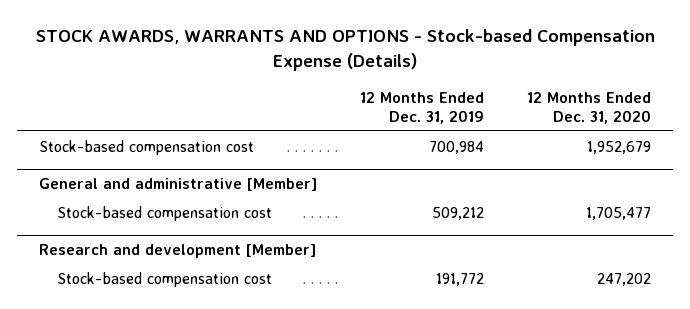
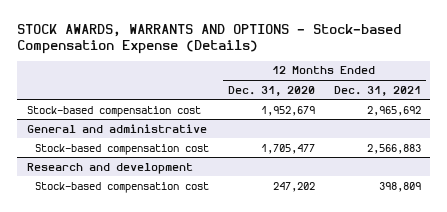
[359,91,484,124] 12 Months Ended Dec. 31, 2019 -> none
none -> [333,85,421,96] Dec. 31, 2021
[38,178,317,192] General and administrative [Member] -> [26,123,207,133] General and administrative
[38,244,316,259] Research and development [Member] -> [26,162,193,174] Research and development

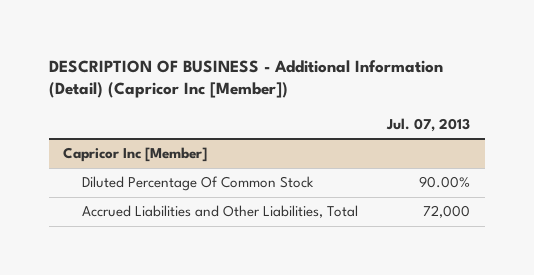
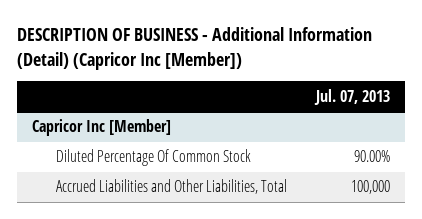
[423,205,471,219] 72,000 -> [351,180,391,195] 100,000

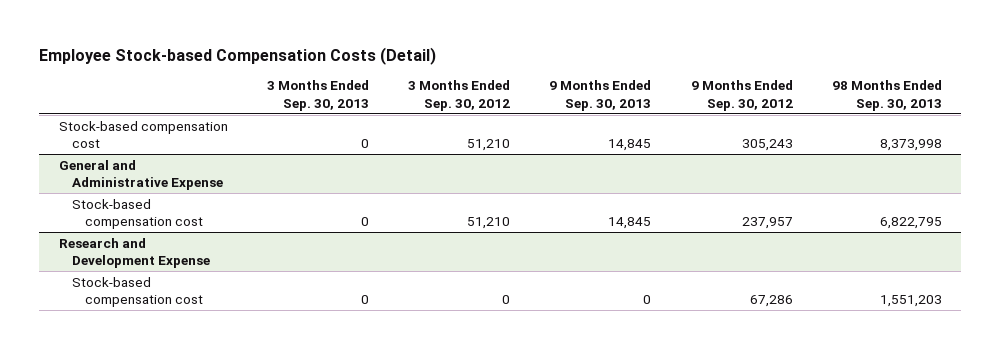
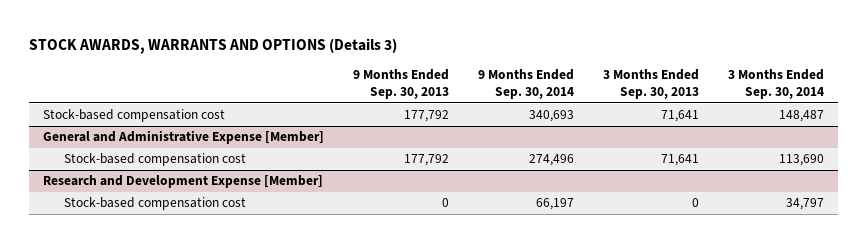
[39,46,437,65] Employee Stock-based Compensation Costs (Detail) -> [28,38,397,55] STOCK AWARDS, WARRANTS AND OPTIONS (Details 3)
[408,80,511,111] 3 Months Ended Sep. 30, 2012 -> none
[690,80,793,111] 9 Months Ended Sep. 30, 2012 -> none
[831,80,942,111] 98 Months Ended Sep. 30, 2013 -> none
none -> [478,69,575,100] 9 Months Ended Sep. 30, 2014
none -> [727,69,824,100] 3 Months Ended Sep. 30, 2014
[361,139,370,149] 0 -> [660,110,699,123] 71,641
[608,139,652,152] 14,845 -> [404,110,450,123] 177,792
[58,159,224,191] General and Administrative Expense -> [43,130,325,145] General and Administrative Expense [Member]
[361,217,370,227] 0 -> [660,154,699,167] 71,641
[608,217,652,230] 14,845 -> [404,154,450,167] 177,792
[58,237,211,269] Research and Development Expense -> [43,175,324,189] Research and Development Expense [Member]

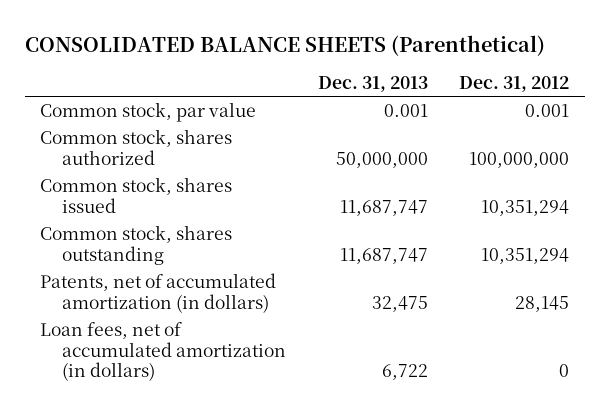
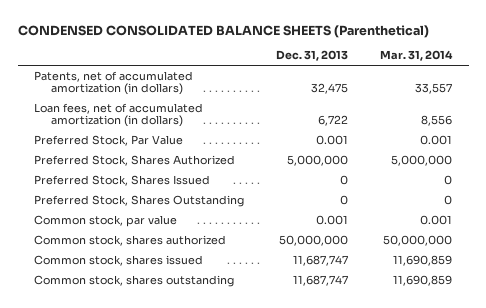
[24,34,545,56] CONSOLIDATED BALANCE SHEETS (Parenthetical) -> [17,24,429,38] CONDENSED CONSOLIDATED BALANCE SHEETS (Parenthetical)
[459,76,570,93] Dec. 31, 2012 -> none
none -> [380,50,454,62] Mar. 31, 2014
[40,272,277,313] Patents, net of accumulated amortization (in dollars) -> [33,70,193,96] Patents, net of accumulated amortization (in dollars)
[40,321,287,382] Loan fees, net of accumulated amortization (in dollars) -> [33,102,203,128] Loan fees, net of accumulated amortization (in dollars)
none -> [33,134,183,146] Preferred Stock, Par Value
none -> [33,154,235,166] Preferred Stock, Shares Authorized
none -> [33,174,210,186] Preferred Stock, Shares Issued
none -> [33,194,244,207] Preferred Stock, Shares Outstanding

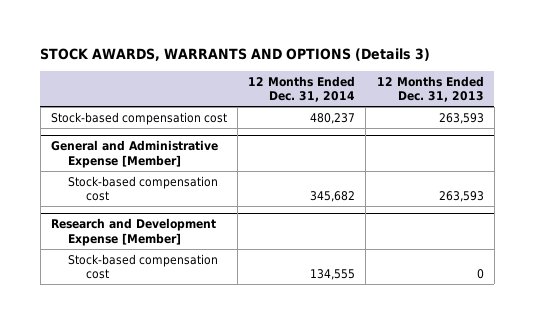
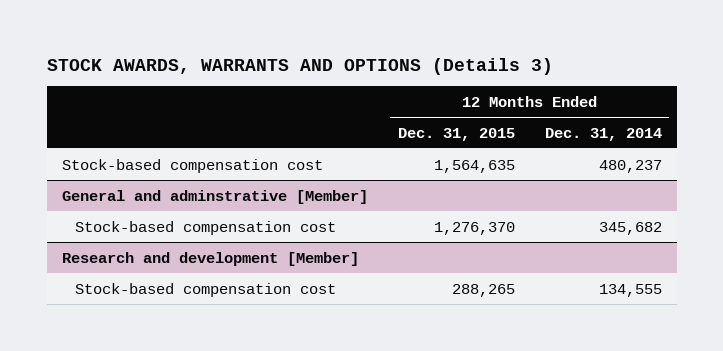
[376,75,484,103] 12 Months Ended Dec. 31, 2013 -> none
none -> [397,127,515,141] Dec. 31, 2015
[50,140,218,168] General and Administrative Expense [Member] -> [61,189,368,204] General and adminstrative [Member]
[50,218,216,246] Research and Development Expense [Member] -> [61,251,359,266] Research and development [Member]

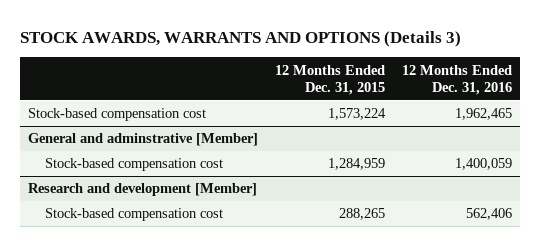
[544,127,662,141] Dec. 31, 2014 -> none
none -> [401,64,512,95] 12 Months Ended Dec. 31, 2016
[433,159,515,173] 1,564,635 -> [328,108,387,121] 1,573,224
[433,221,515,235] 1,276,370 -> [328,158,386,171] 1,284,959

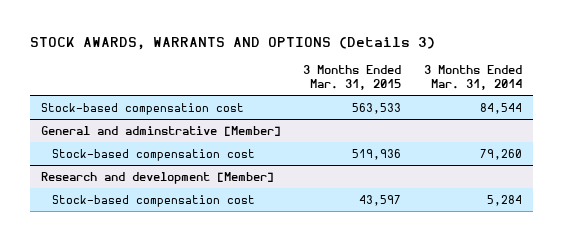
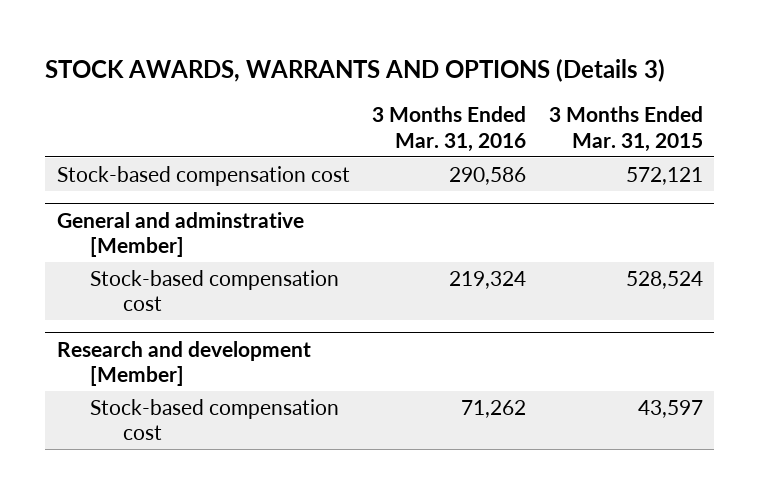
[423,64,522,90] 3 Months Ended Mar. 31, 2014 -> none
none -> [372,106,527,152] 3 Months Ended Mar. 31, 2016
[352,102,402,114] 563,533 -> [625,167,703,186] 572,121
[352,148,402,160] 519,936 -> [625,271,703,290] 528,524

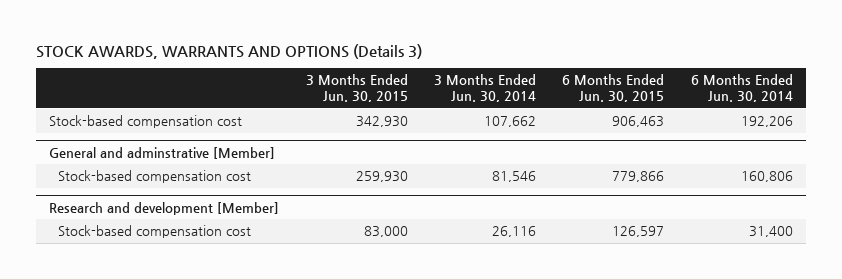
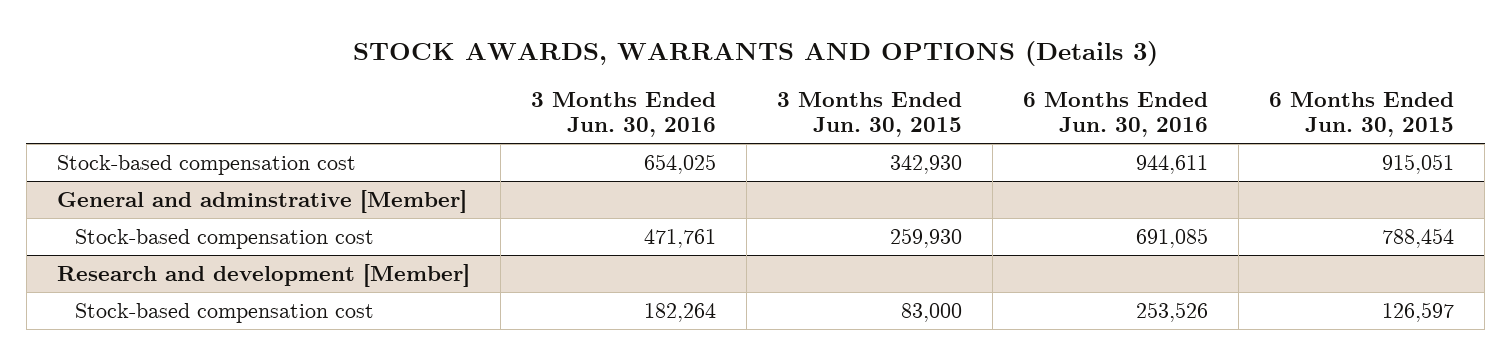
[433,74,536,103] 3 Months Ended Jun. 30, 2014 -> none
[690,74,793,103] 6 Months Ended Jun. 30, 2014 -> none
none -> [530,92,716,138] 3 Months Ended Jun. 30, 2016
none -> [1023,92,1209,138] 6 Months Ended Jun. 30, 2016
[612,116,665,128] 906,463 -> [1382,153,1455,174] 915,051
[612,171,665,183] 779,866 -> [1382,227,1455,248] 788,454

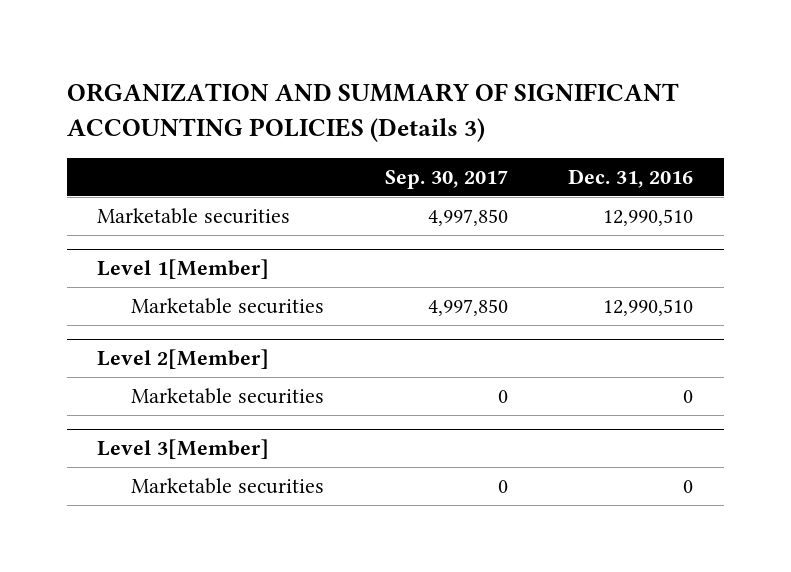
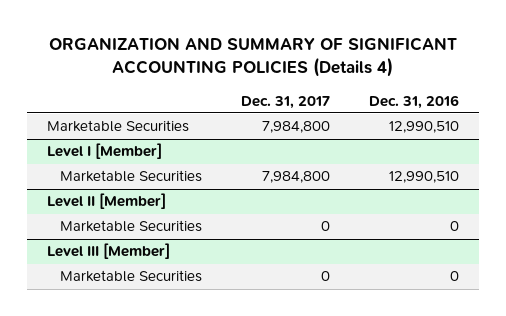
[66,83,679,142] ORGANIZATION AND SUMMARY OF SIGNIFICANT ACCOUNTING POLICIES (Details 3) -> [48,37,457,78] ORGANIZATION AND SUMMARY OF SIGNIFICANT ACCOUNTING POLICIES (Details 4)
[384,170,508,190] Sep. 30, 2017 -> none
none -> [241,95,331,109] Dec. 31, 2017
[97,208,291,225] Marketable securities -> [46,120,189,133] Marketable Securities
[97,259,270,280] Level 1[Member] -> [46,143,162,160] Level I [Member]
[131,298,325,315] Marketable securities -> [59,170,202,183] Marketable Securities
[97,349,270,370] Level 2[Member] -> [46,193,166,210] Level II [Member]
[131,388,325,405] Marketable securities -> [59,220,202,233] Marketable Securities
[97,439,270,460] Level 3[Member] -> [46,243,170,260] Level III [Member]
[131,478,325,495] Marketable securities -> [59,270,202,283] Marketable Securities

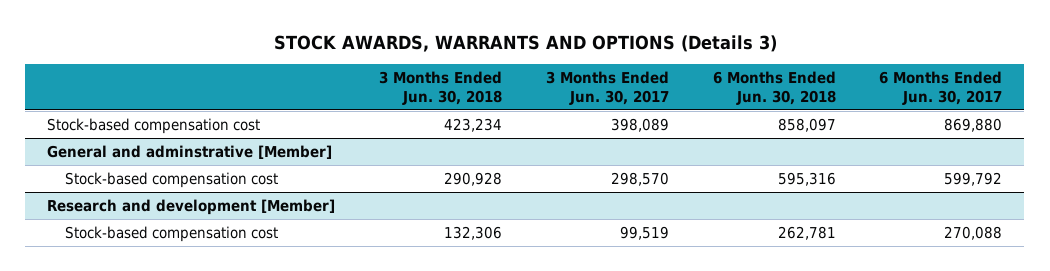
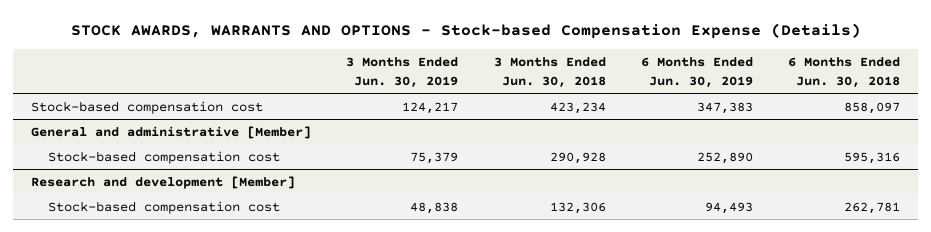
[273,34,777,52] STOCK AWARDS, WARRANTS AND OPTIONS (Details 3) -> [70,23,861,40] STOCK AWARDS, WARRANTS AND OPTIONS - Stock-based Compensation Expense (Details)
[545,71,669,106] 3 Months Ended Jun. 30, 2017 -> none
[879,71,1003,106] 6 Months Ended Jun. 30, 2017 -> none
none -> [346,57,459,88] 3 Months Ended Jun. 30, 2019
none -> [640,57,753,88] 6 Months Ended Jun. 30, 2019
[47,144,333,159] General and adminstrative [Member] -> [30,125,311,139] General and administrative [Member]

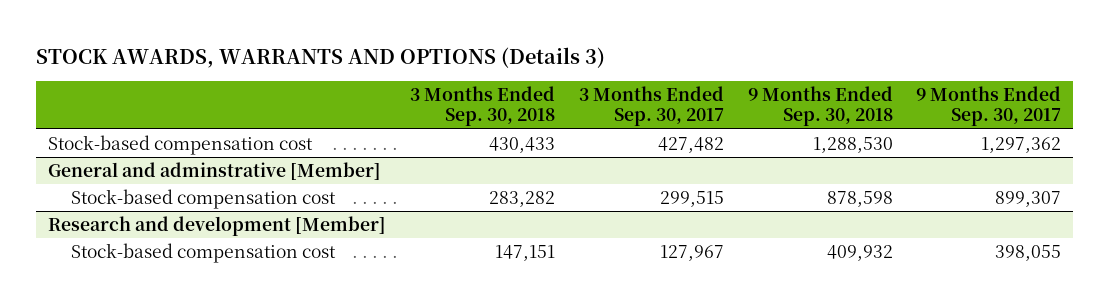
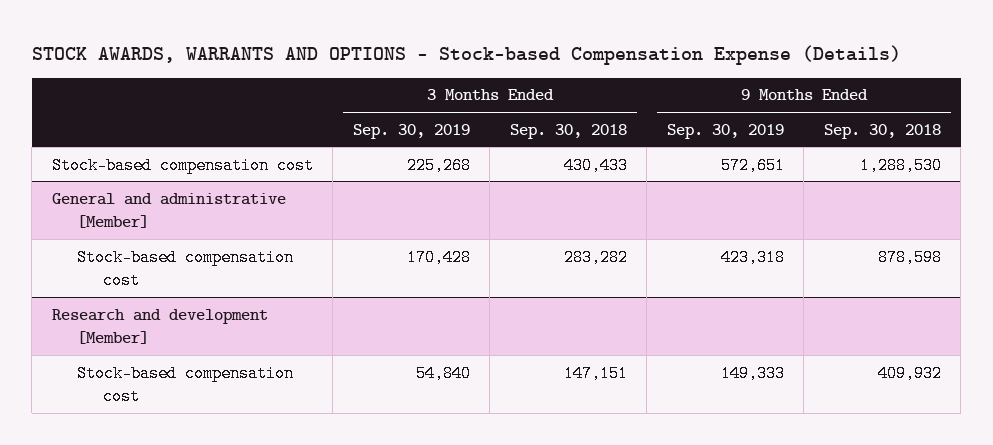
[36,46,606,68] STOCK AWARDS, WARRANTS AND OPTIONS (Details 3) -> [31,44,901,65] STOCK AWARDS, WARRANTS AND OPTIONS - Stock-based Compensation Expense (Details)
[578,86,724,127] 3 Months Ended Sep. 30, 2017 -> none
[916,86,1062,127] 9 Months Ended Sep. 30, 2017 -> none
none -> [352,123,470,139] Sep. 30, 2019
none -> [666,123,784,139] Sep. 30, 2019
[48,162,382,181] General and adminstrative [Member] -> [51,192,286,228] General and administrative [Member]

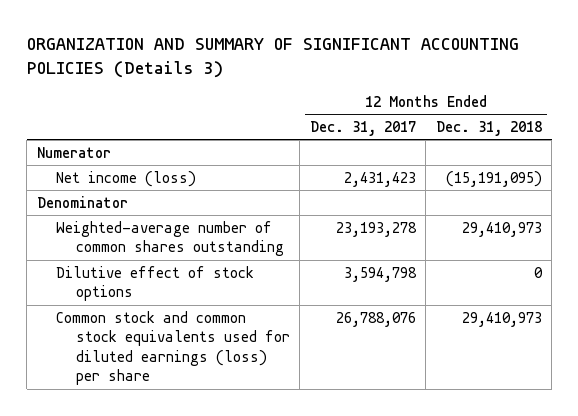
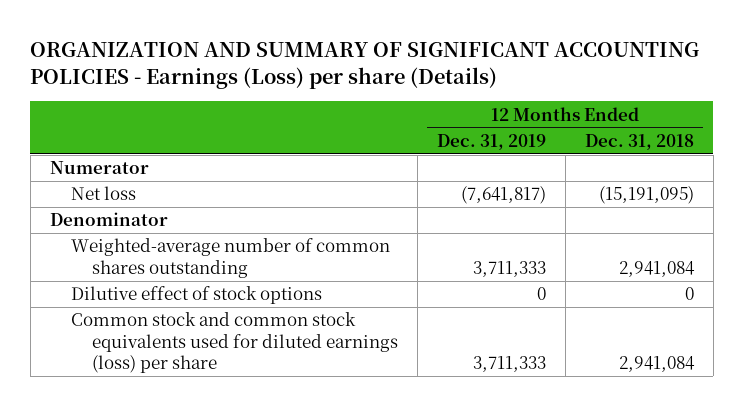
[26,38,519,78] ORGANIZATION AND SUMMARY OF SIGNIFICANT ACCOUNTING POLICIES (Details 3) -> [30,42,700,89] ORGANIZATION AND SUMMARY OF SIGNIFICANT ACCOUNTING POLICIES - Earnings (Loss) per share (Details)
[309,120,416,136] Dec. 31, 2017 -> none
none -> [436,133,546,150] Dec. 31, 2019
[56,170,197,187] Net income (loss) -> [70,186,136,201] Net loss
[461,221,542,237] 29,410,973 -> [618,260,695,277] 2,941,084
[461,311,542,327] 29,410,973 -> [618,356,695,373] 2,941,084

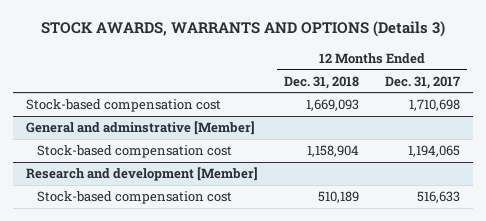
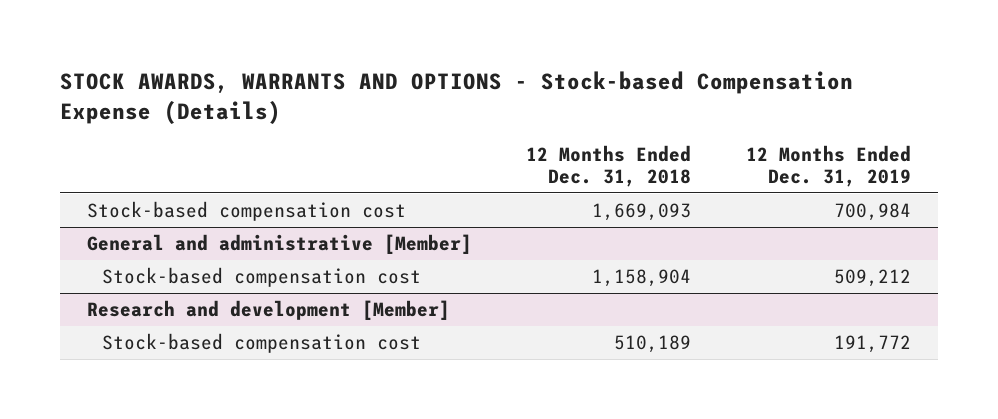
[40,21,445,38] STOCK AWARDS, WARRANTS AND OPTIONS (Details 3) -> [59,71,853,124] STOCK AWARDS, WARRANTS AND OPTIONS - Stock-based Compensation Expense (Details)
[385,75,461,89] Dec. 31, 2017 -> none
none -> [745,144,911,188] 12 Months Ended Dec. 31, 2019
[25,121,255,136] General and adminstrative [Member] -> [86,234,472,255] General and administrative [Member]

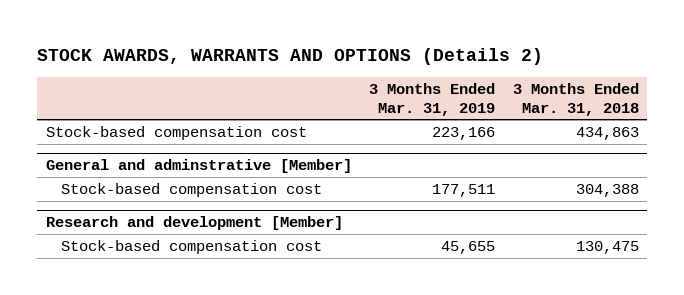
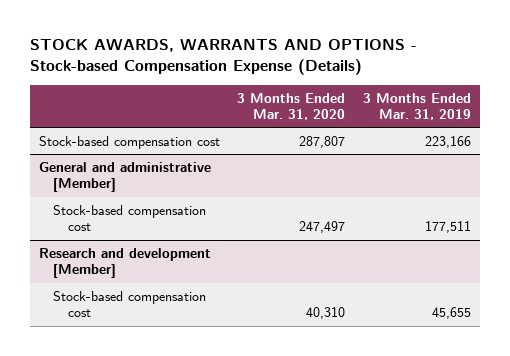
[37,48,544,66] STOCK AWARDS, WARRANTS AND OPTIONS (Details 2) -> [29,39,417,76] STOCK AWARDS, WARRANTS AND OPTIONS - Stock-based Compensation Expense (Details)
[512,83,639,116] 3 Months Ended Mar. 31, 2018 -> none
none -> [237,92,346,121] 3 Months Ended Mar. 31, 2020
[45,159,352,174] General and adminstrative [Member] -> [38,161,211,193] General and administrative [Member]

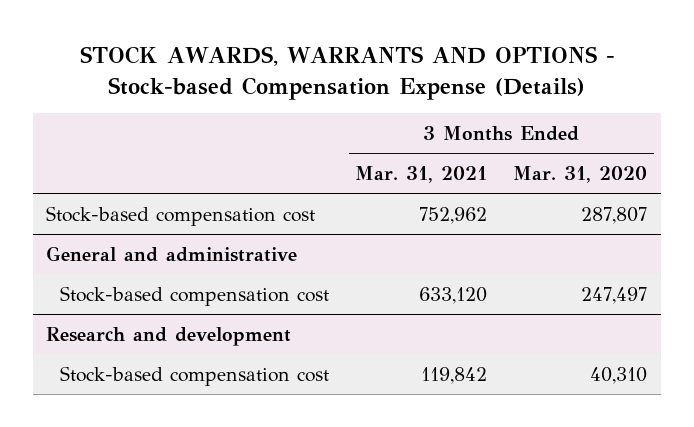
[363,92,472,121] 3 Months Ended Mar. 31, 2019 -> none
none -> [355,165,488,183] Mar. 31, 2021
[38,161,211,193] General and administrative [Member] -> [46,245,298,262] General and administrative
[38,247,211,279] Research and development [Member] -> [46,326,292,346] Research and development

